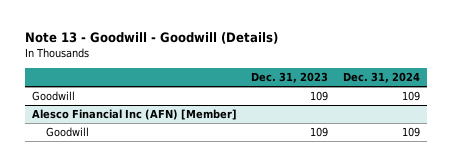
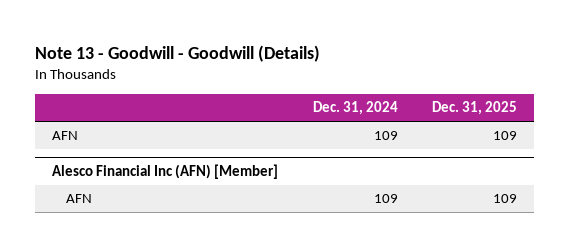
[251,72,329,84] Dec. 31, 2023 -> none
none -> [431,101,517,116] Dec. 31, 2025
[31,90,75,101] Goodwill -> [52,131,79,141] AFN
[46,126,90,137] Goodwill -> [65,194,92,204] AFN

